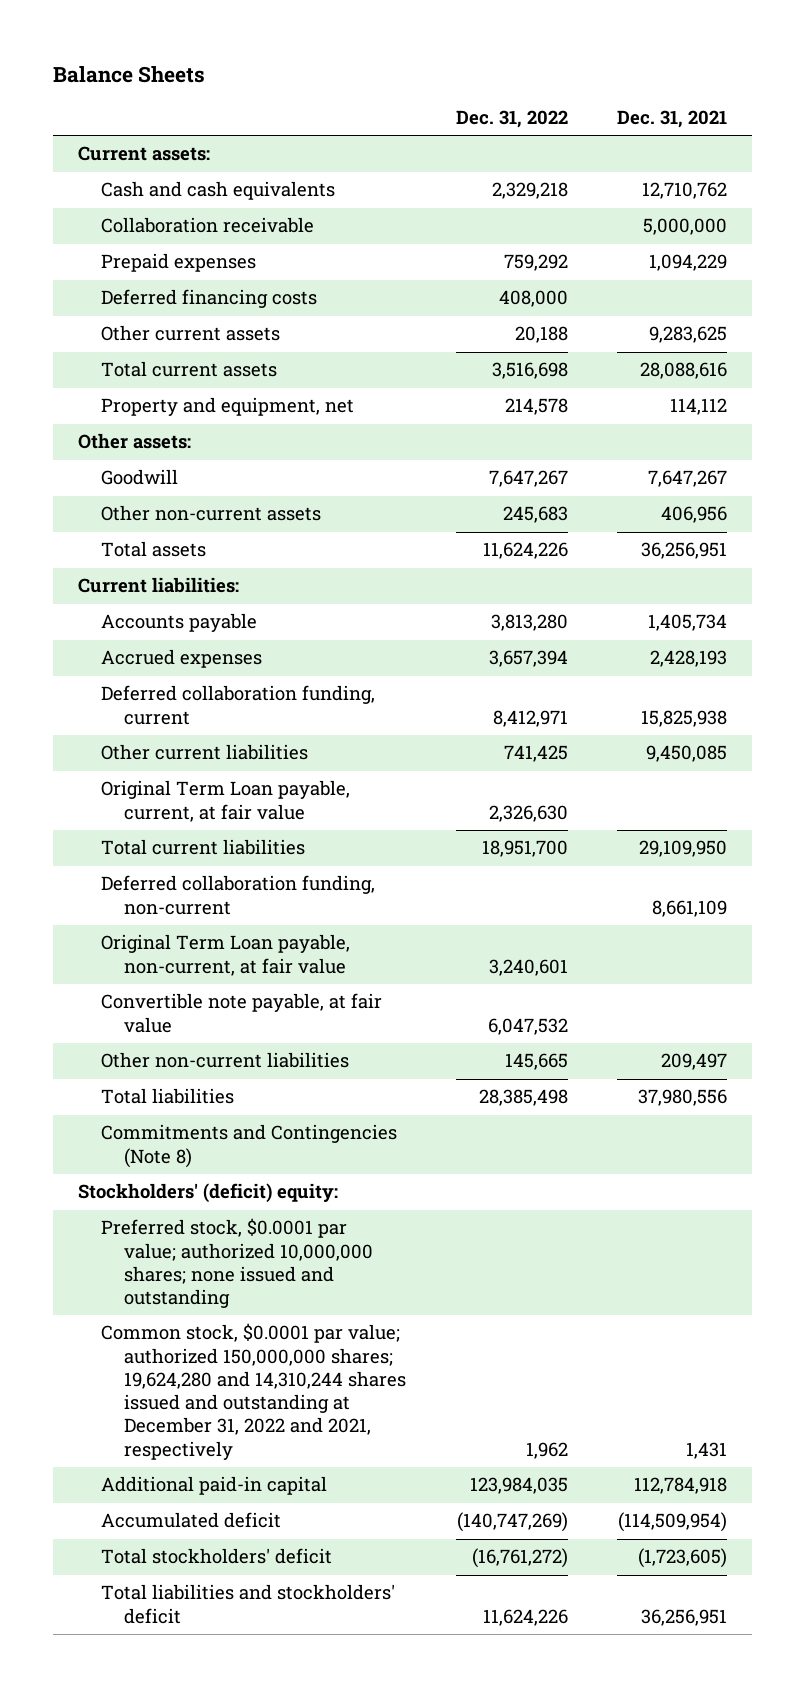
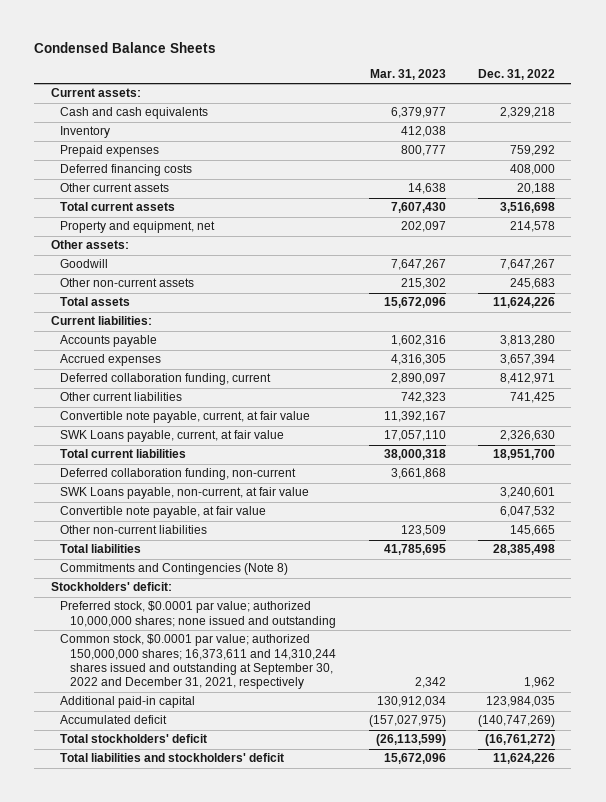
[53,65,206,83] Balance Sheets -> [34,41,217,53] Condensed Balance Sheets
[617,110,728,129] Dec. 31, 2021 -> none
none -> [369,69,446,81] Mar. 31, 2023
[101,217,315,234] Collaboration receivable -> none
none -> [60,126,111,139] Inventory
none -> [60,411,311,424] Convertible note payable, current, at fair value
[101,780,351,822] Original Term Loan payable, current, at fair value -> [60,430,285,443] SWK Loans payable, current, at fair value
[101,934,351,976] Original Term Loan payable, non-current, at fair value -> [60,487,310,500] SWK Loans payable, non-current, at fair value
[77,1183,338,1204] Stockholders' (deficit) equity: -> [50,582,172,592] Stockholders' deficit:
[101,1323,407,1460] Common stock, $0.0001 par value; authorized 150,000,000 shares; 19,624,280 and 14,310,244 shares issued and outstanding at December 31, 2022 and 2021, respectively -> [60,634,337,690] Common stock, $0.0001 par value; authorized 150,000,000 shares; 16,373,611 and 14,310,244 shares issued and outstanding at September 30, 2022 and December 31, 2021, respectively

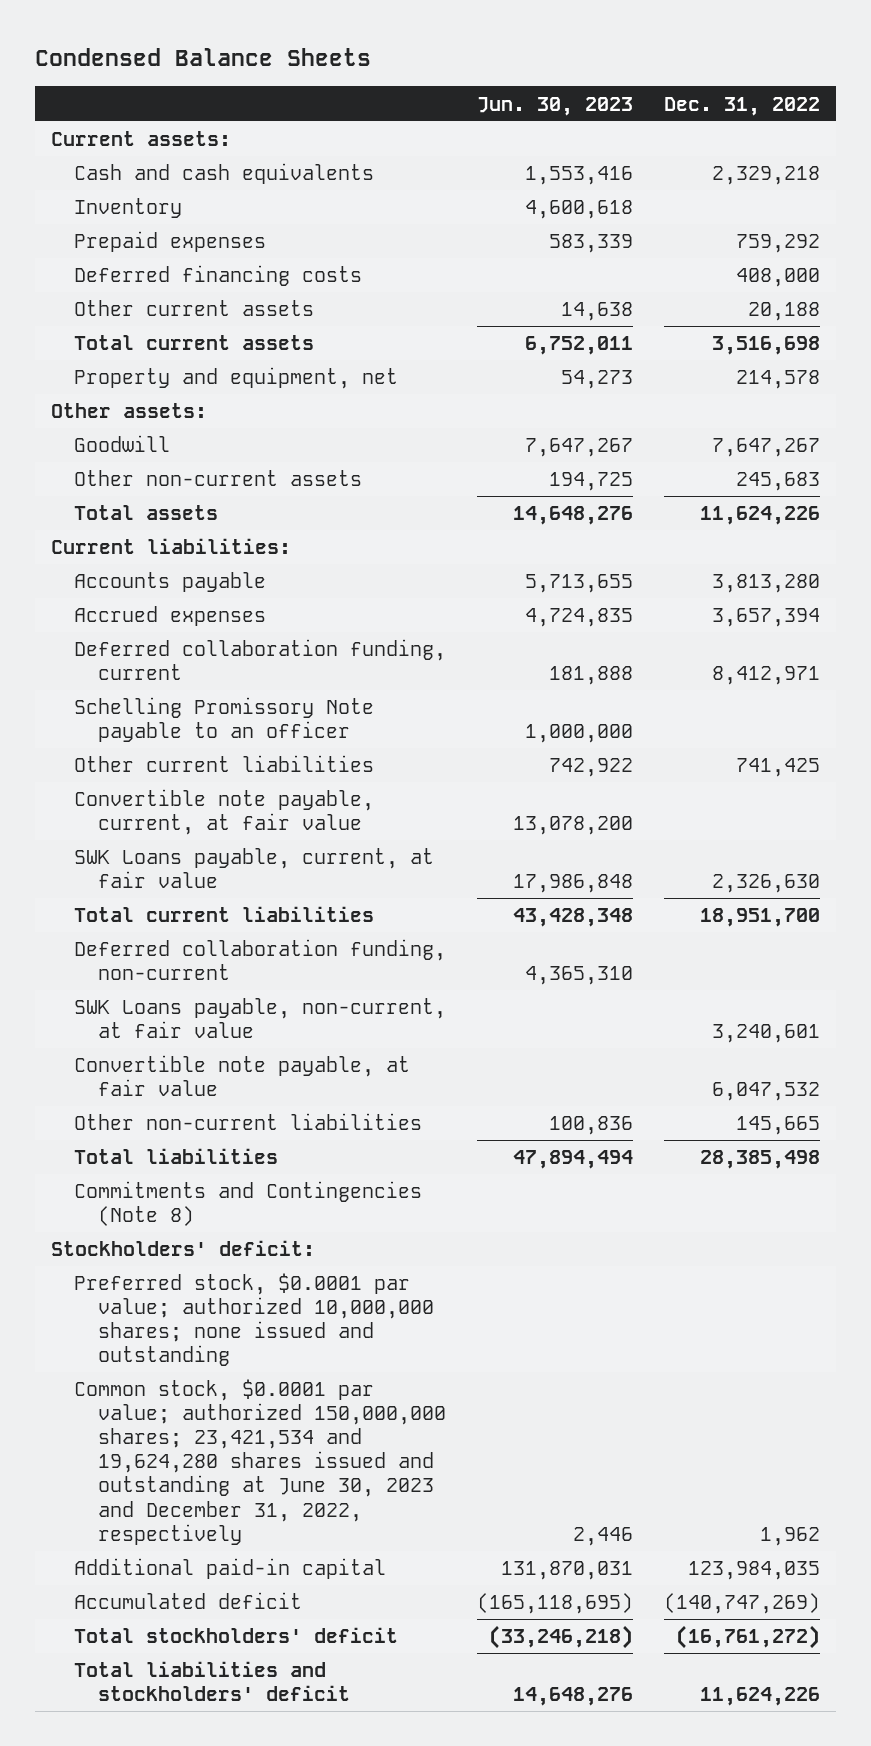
[369,69,446,81] Mar. 31, 2023 -> none
none -> [477,96,634,116] Jun. 30, 2023
none -> [74,697,375,743] Schelling Promissory Note payable to an officer
[60,634,337,690] Common stock, $0.0001 par value; authorized 150,000,000 shares; 16,373,611 and 14,310,244 shares issued and outstanding at September 30, 2022 and December 31, 2021, respectively -> [74,1379,447,1545] Common stock, $0.0001 par value; authorized 150,000,000 shares; 23,421,534 and 19,624,280 shares issued and outstanding at June 30, 2023 and December 31, 2022, respectively

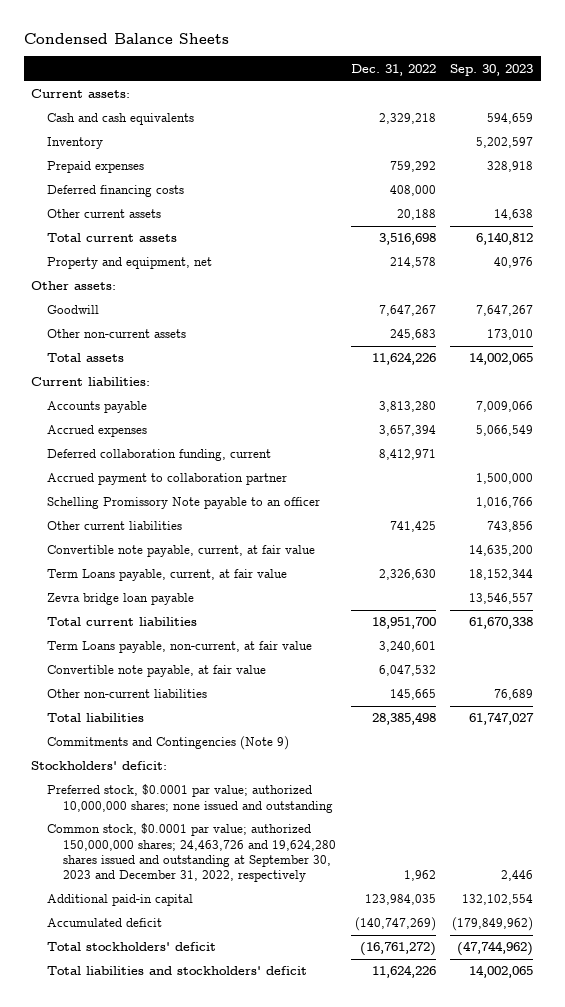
[477,96,634,116] Jun. 30, 2023 -> none
none -> [450,63,534,76] Sep. 30, 2023
none -> [47,473,288,486] Accrued payment to collaboration partner
[74,848,435,889] SWK Loans payable, current, at fair value -> [47,569,288,582] Term Loans payable, current, at fair value
none -> [47,593,195,606] Zevra bridge loan payable
[74,939,447,981] Deferred collaboration funding, non-current -> none
[74,998,447,1039] SWK Loans payable, non-current, at fair value -> [47,641,313,654] Term Loans payable, non-current, at fair value
[74,1181,423,1227] Commitments and Contingencies (Note 8) -> [47,736,290,751] Commitments and Contingencies (Note 9)
[74,1379,447,1545] Common stock, $0.0001 par value; authorized 150,000,000 shares; 23,421,534 and 19,624,280 shares issued and outstanding at June 30, 2023 and December 31, 2022, respectively -> [47,823,336,883] Common stock, $0.0001 par value; authorized 150,000,000 shares; 24,463,726 and 19,624,280 shares issued and outstanding at September 30, 2023 and December 31, 2022, respectively

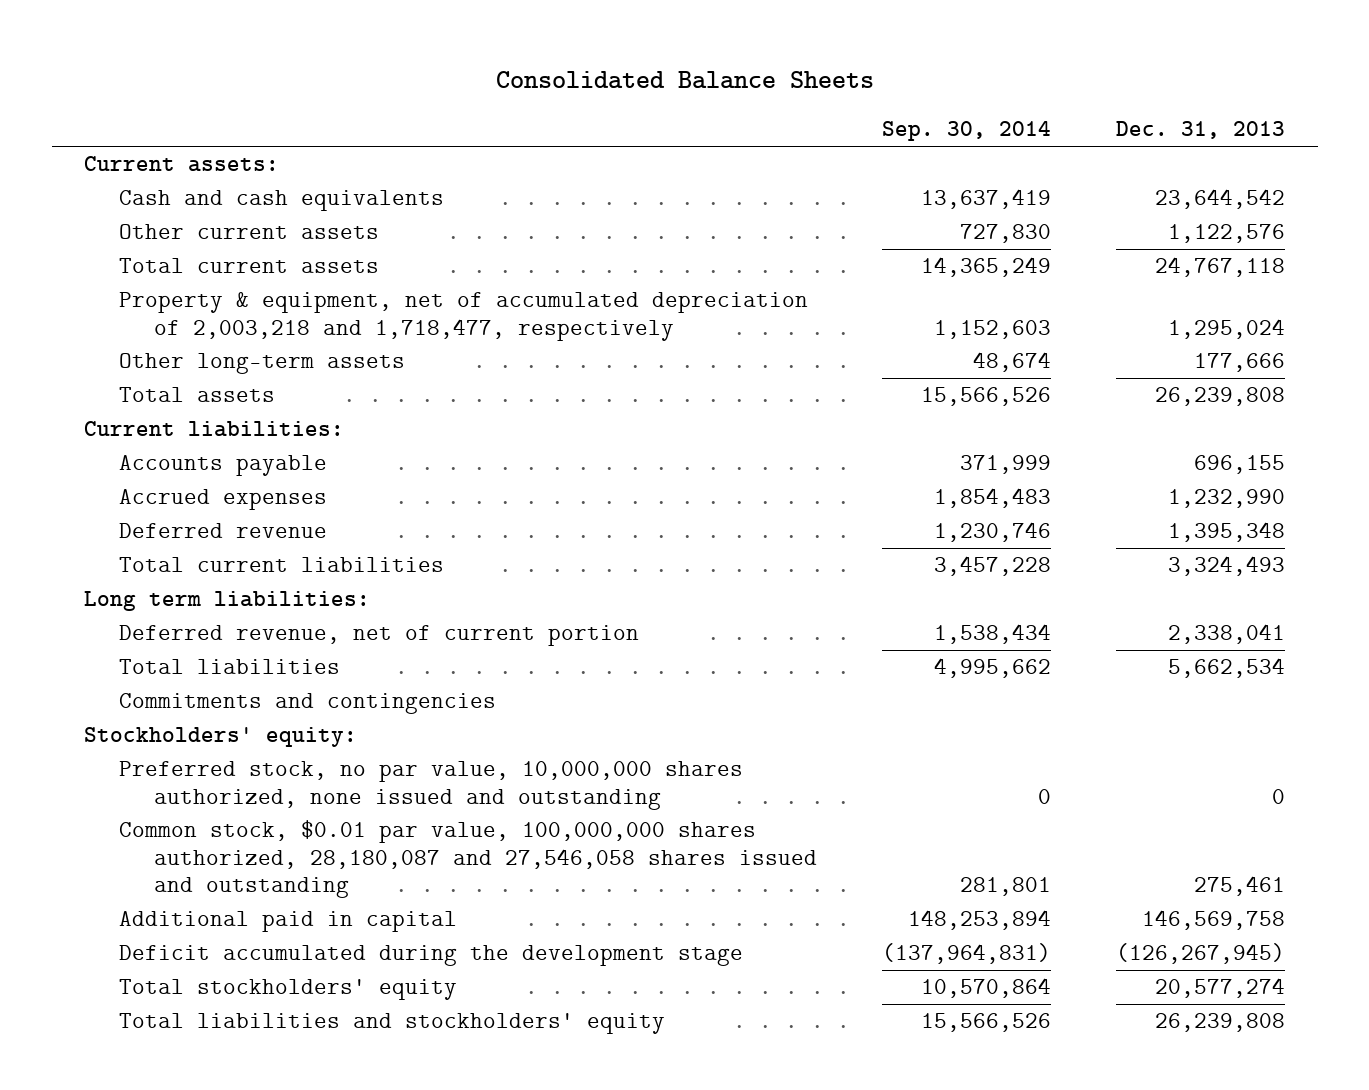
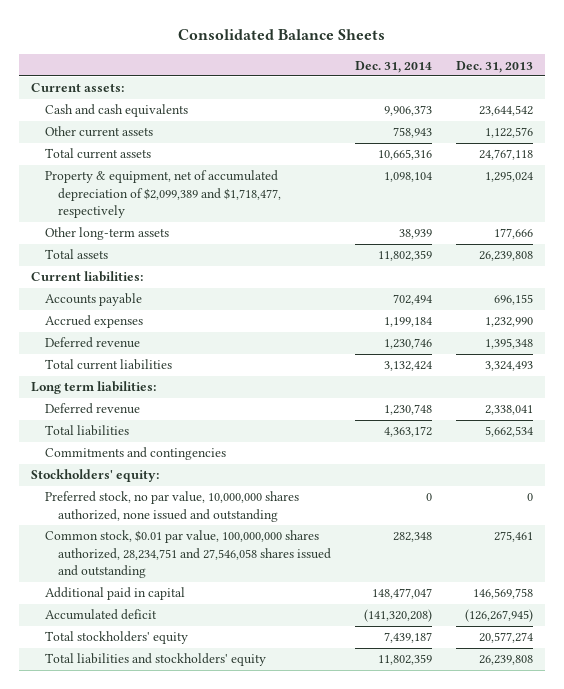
[882,121,1052,142] Sep. 30, 2014 -> none
none -> [355,60,433,73] Dec. 31, 2014
[119,292,809,341] Property & equipment, net of accumulated depreciation of 2,003,218 and 1,718,477, respectively -> [44,170,282,219] Property & equipment, net of accumulated depreciation of $2,099,389 and $1,718,477, respectively
[119,625,640,647] Deferred revenue, net of current portion -> [44,403,140,415] Deferred revenue
[119,820,818,898] Common stock, $0.01 par value, 100,000,000 shares authorized, 28,180,087 and 27,546,058 shares issued and outstanding -> [44,530,332,579] Common stock, $0.01 par value, 100,000,000 shares authorized, 28,234,751 and 27,546,058 shares issued and outstanding
[119,945,744,967] Deficit accumulated during the development stage -> [44,609,157,621] Accumulated deficit

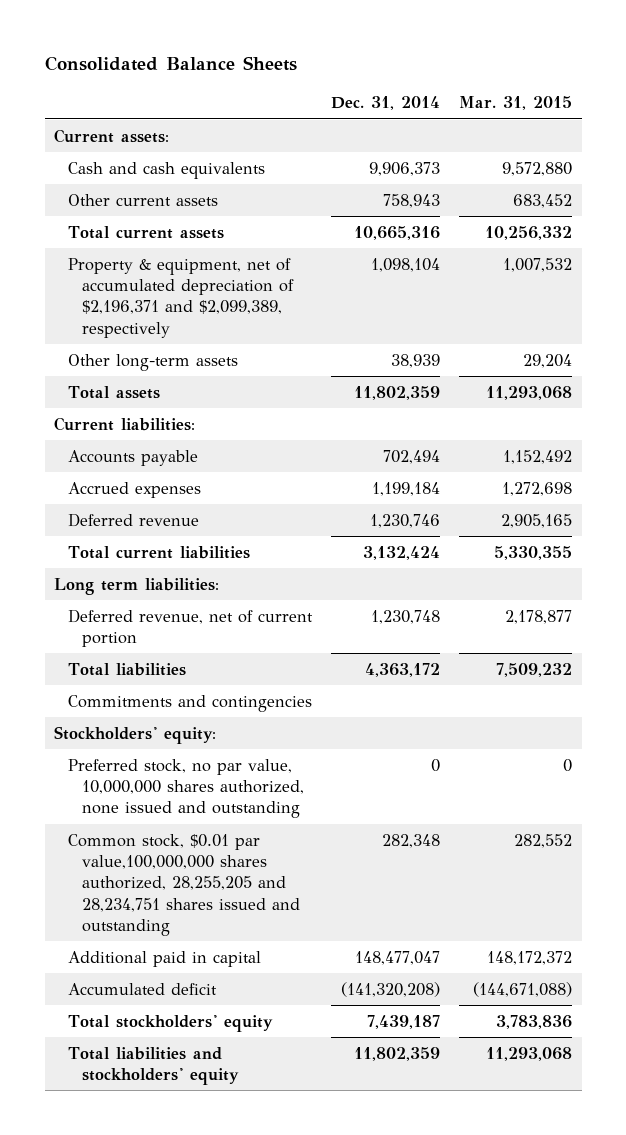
[456,60,534,73] Dec. 31, 2013 -> none
none -> [459,96,573,111] Mar. 31, 2015
[44,170,282,219] Property & equipment, net of accumulated depreciation of $2,099,389 and $1,718,477, respectively -> [68,257,294,338] Property & equipment, net of accumulated depreciation of $2,196,371 and $2,099,389, respectively
[44,403,140,415] Deferred revenue -> [68,608,314,648] Deferred revenue, net of current portion
[44,530,332,579] Common stock, $0.01 par value, 100,000,000 shares authorized, 28,234,751 and 27,546,058 shares issued and outstanding -> [68,833,300,937] Common stock, $0.01 par value,100,000,000 shares authorized, 28,255,205 and 28,234,751 shares issued and outstanding

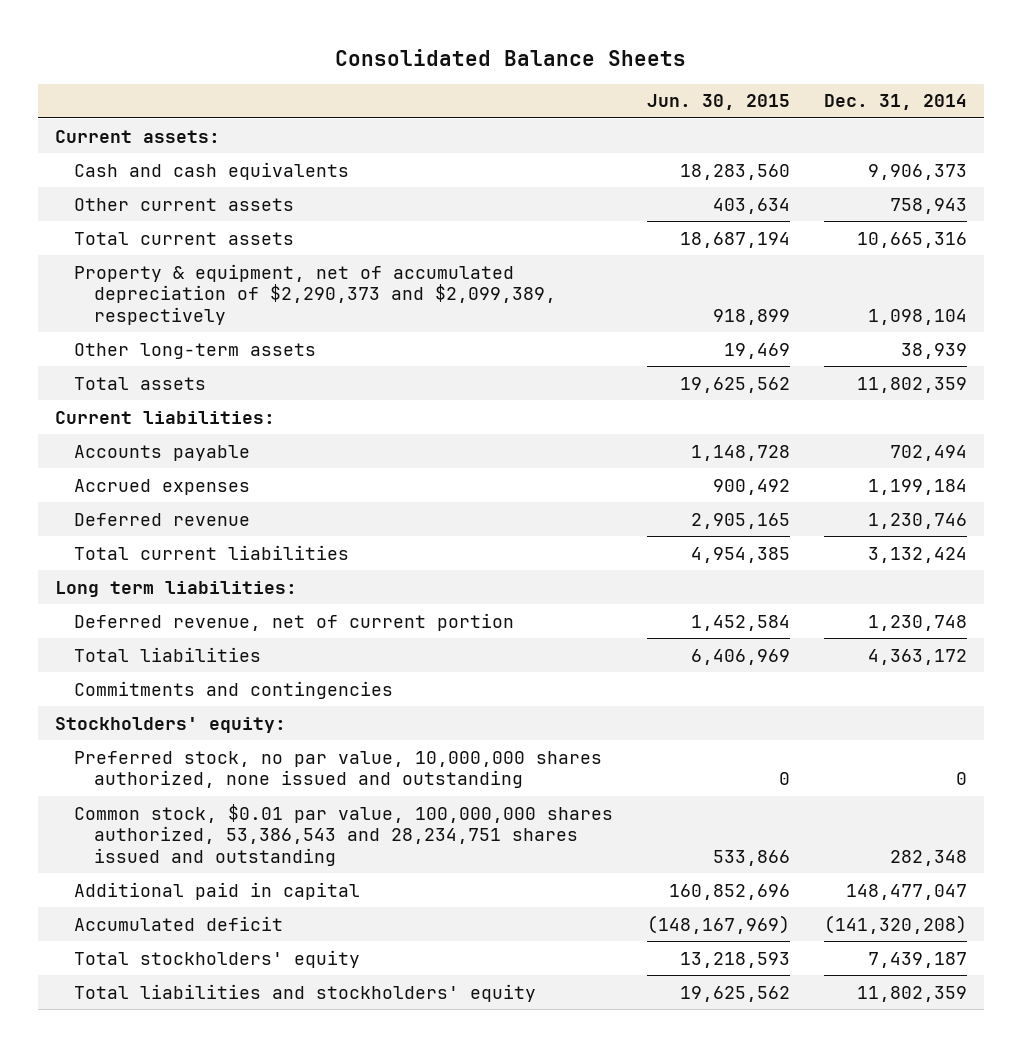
[459,96,573,111] Mar. 31, 2015 -> none
none -> [647,94,791,111] Jun. 30, 2015
[68,257,294,338] Property & equipment, net of accumulated depreciation of $2,196,371 and $2,099,389, respectively -> [74,263,557,325] Property & equipment, net of accumulated depreciation of $2,290,373 and $2,099,389, respectively
[68,833,300,937] Common stock, $0.01 par value,100,000,000 shares authorized, 28,255,205 and 28,234,751 shares issued and outstanding -> [74,803,614,866] Common stock, $0.01 par value, 100,000,000 shares authorized, 53,386,543 and 28,234,751 shares issued and outstanding

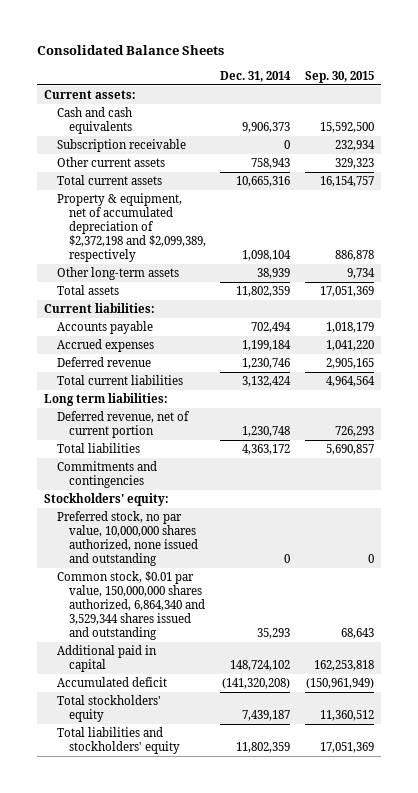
[647,94,791,111] Jun. 30, 2015 -> none
none -> [304,70,374,83] Sep. 30, 2015
none -> [56,139,186,153] Subscription receivable
[74,263,557,325] Property & equipment, net of accumulated depreciation of $2,290,373 and $2,099,389, respectively -> [56,193,207,262] Property & equipment, net of accumulated depreciation of $2,372,198 and $2,099,389, respectively
[74,803,614,866] Common stock, $0.01 par value, 100,000,000 shares authorized, 53,386,543 and 28,234,751 shares issued and outstanding -> [56,571,206,640] Common stock, $0.01 par value, 150,000,000 shares authorized, 6,864,340 and 3,529,344 shares issued and outstanding
[890,849,968,866] 282,348 -> [257,627,291,639] 35,293
[846,883,968,900] 148,477,047 -> [230,660,291,672] 148,724,102

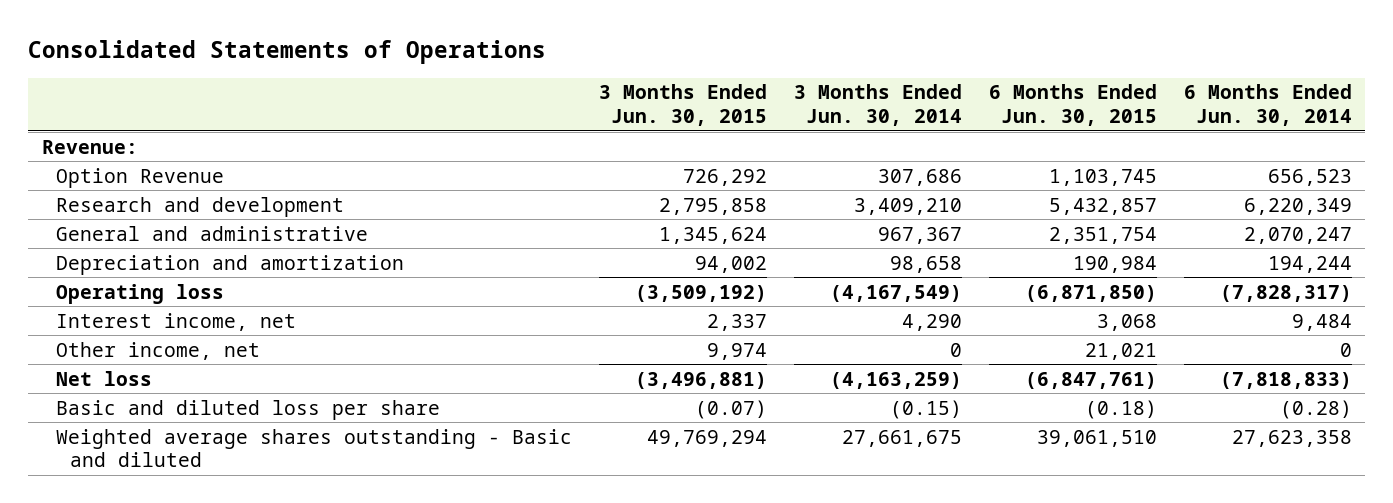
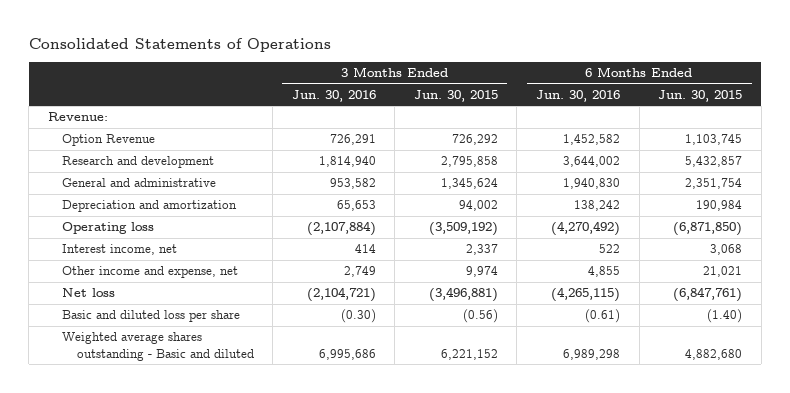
[793,84,962,127] 3 Months Ended Jun. 30, 2014 -> none
[1183,84,1352,127] 6 Months Ended Jun. 30, 2014 -> none
none -> [291,89,376,102] Jun. 30, 2016
none -> [536,89,621,102] Jun. 30, 2016
[55,341,260,360] Other income, net -> [62,266,239,279] Other income and expense, net
[694,399,767,419] (0.07) -> [462,309,498,324] (0.56)
[1084,399,1157,419] (0.18) -> [707,309,743,324] (1.40)
[646,429,767,447] 49,769,294 -> [440,348,498,360] 6,221,152
[1036,429,1157,447] 39,061,510 -> [685,348,743,360] 4,882,680

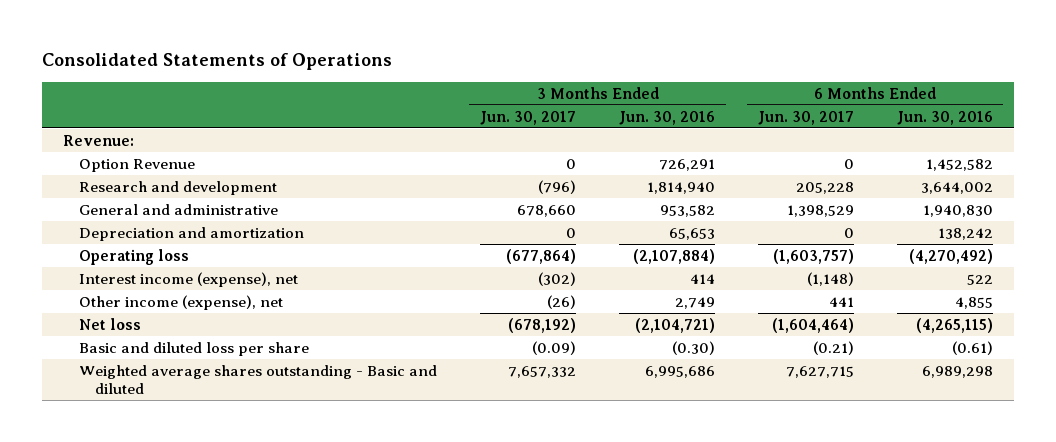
[413,89,498,102] Jun. 30, 2015 -> none
[658,89,743,102] Jun. 30, 2015 -> none
none -> [480,110,577,125] Jun. 30, 2017
none -> [757,110,854,125] Jun. 30, 2017
[62,244,178,256] Interest income, net -> [79,271,299,287] Interest income (expense), net
[62,266,239,279] Other income and expense, net -> [79,294,284,310] Other income (expense), net

